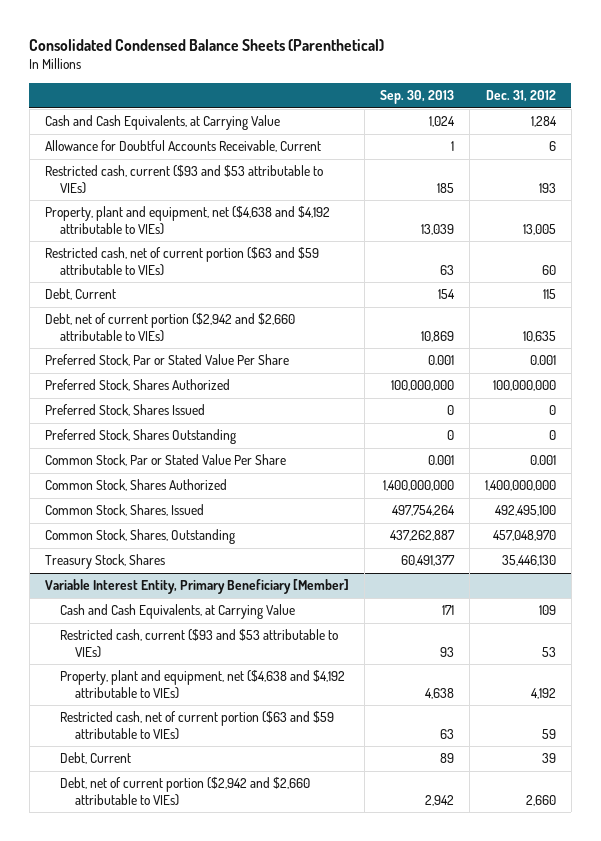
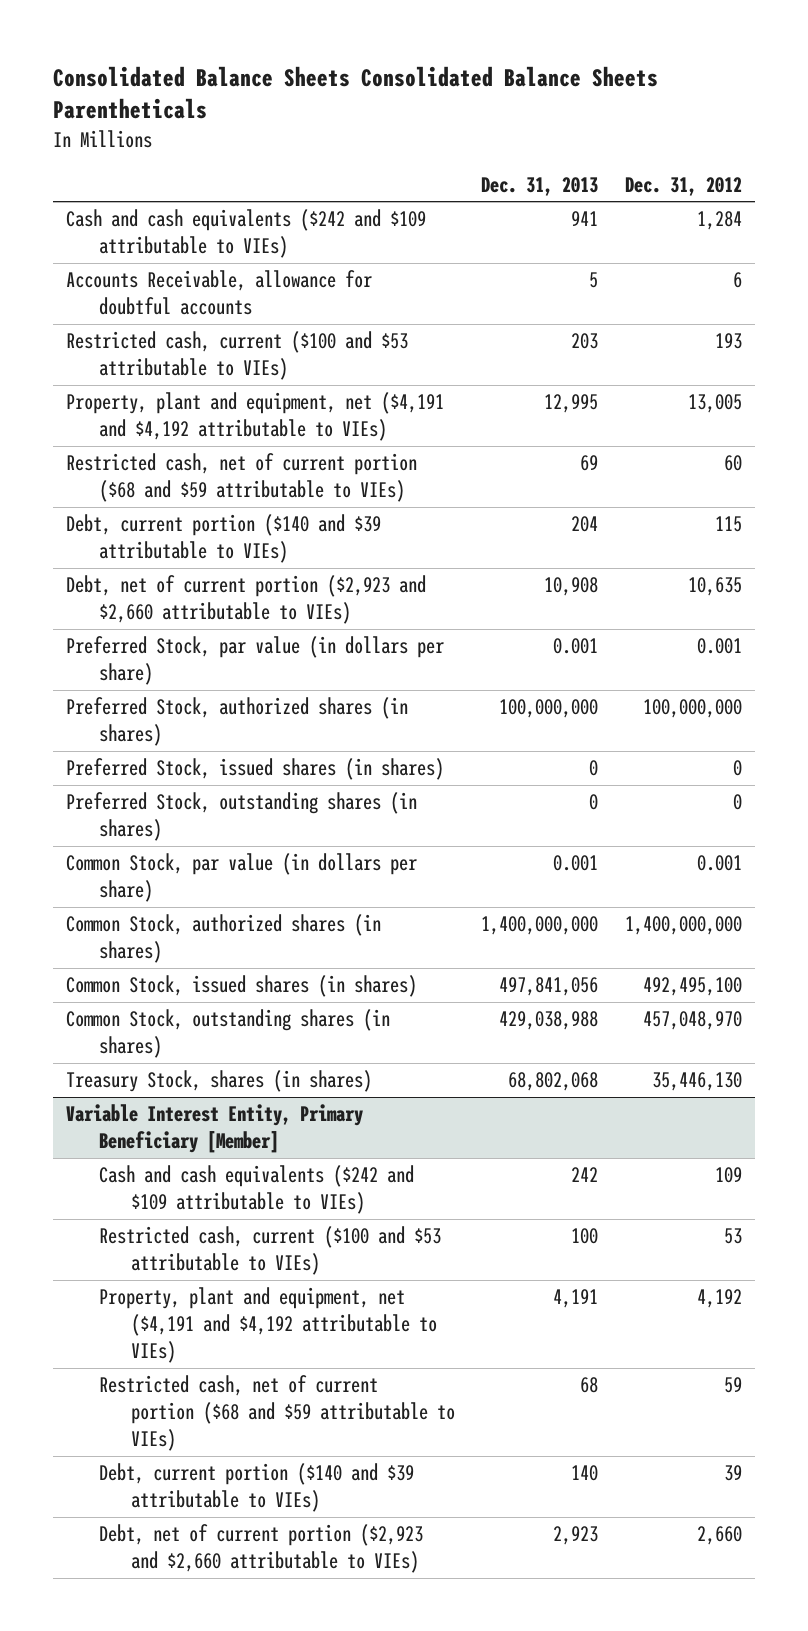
[29,38,385,51] Consolidated Condensed Balance Sheets (Parenthetical) -> [52,65,658,120] Consolidated Balance Sheets Consolidated Balance Sheets Parentheticals
[379,90,454,105] Sep. 30, 2013 -> none
none -> [481,176,599,196] Dec. 31, 2013
[44,115,280,131] Cash and Cash Equivalents, at Carrying Value -> [66,209,427,259] Cash and cash equivalents ($242 and $109 attributable to VIEs)
[44,140,321,153] Allowance for Doubtful Accounts Receivable, Current -> [66,270,373,316] Accounts Receivable, allowance for doubtful accounts
[44,165,323,194] Restricted cash, current ($93 and $53 attributable to VIEs) -> [66,331,409,381] Restricted cash, current ($100 and $53 attributable to VIEs)
[44,206,330,235] Property, plant and equipment, net ($4,638 and $4,192 attributable to VIEs) -> [66,392,445,442] Property, plant and equipment, net ($4,191 and $4,192 attributable to VIEs)
[44,247,319,276] Restricted cash, net of current portion ($63 and $59 attributable to VIEs) -> [66,453,418,503] Restricted cash, net of current portion ($68 and $59 attributable to VIEs)
[44,288,116,301] Debt, Current -> [66,514,382,564] Debt, current portion ($140 and $39 attributable to VIEs)
[44,313,295,342] Debt, net of current portion ($2,942 and $2,660 attributable to VIEs) -> [66,575,427,625] Debt, net of current portion ($2,923 and $2,660 attributable to VIEs)
[44,354,289,367] Preferred Stock, Par or Stated Value Per Share -> [66,636,445,686] Preferred Stock, par value (in dollars per share)
[44,379,230,392] Preferred Stock, Shares Authorized -> [66,697,409,747] Preferred Stock, authorized shares (in shares)
[44,404,205,417] Preferred Stock, Shares Issued -> [66,758,445,781] Preferred Stock, issued shares (in shares)
[44,429,236,445] Preferred Stock, Shares Outstanding -> [66,792,418,842] Preferred Stock, outstanding shares (in shares)
[44,454,286,467] Common Stock, Par or Stated Value Per Share -> [66,853,418,903] Common Stock, par value (in dollars per share)
[44,479,227,492] Common Stock, Shares Authorized -> [66,914,382,964] Common Stock, authorized shares (in shares)
[44,504,204,517] Common Stock, Shares, Issued -> [66,975,418,998] Common Stock, issued shares (in shares)
[44,529,235,545] Common Stock, Shares, Outstanding -> [66,1009,391,1059] Common Stock, outstanding shares (in shares)
[44,554,165,570] Treasury Stock, Shares -> [66,1070,373,1093] Treasury Stock, shares (in shares)
[59,604,295,620] Cash and Cash Equivalents, at Carrying Value -> [98,1165,414,1215] Cash and cash equivalents ($242 and $109 attributable to VIEs)
[59,629,338,658] Restricted cash, current ($93 and $53 attributable to VIEs) -> [98,1226,441,1276] Restricted cash, current ($100 and $53 attributable to VIEs)
[59,670,345,699] Property, plant and equipment, net ($4,638 and $4,192 attributable to VIEs) -> [98,1287,437,1364] Property, plant and equipment, net ($4,191 and $4,192 attributable to VIEs)
[59,711,334,740] Restricted cash, net of current portion ($63 and $59 attributable to VIEs) -> [98,1375,455,1452] Restricted cash, net of current portion ($68 and $59 attributable to VIEs)
[59,752,131,765] Debt, Current -> [98,1463,414,1513] Debt, current portion ($140 and $39 attributable to VIEs)
[59,777,310,806] Debt, net of current portion ($2,942 and $2,660 attributable to VIEs) -> [98,1524,423,1574] Debt, net of current portion ($2,923 and $2,660 attributable to VIEs)

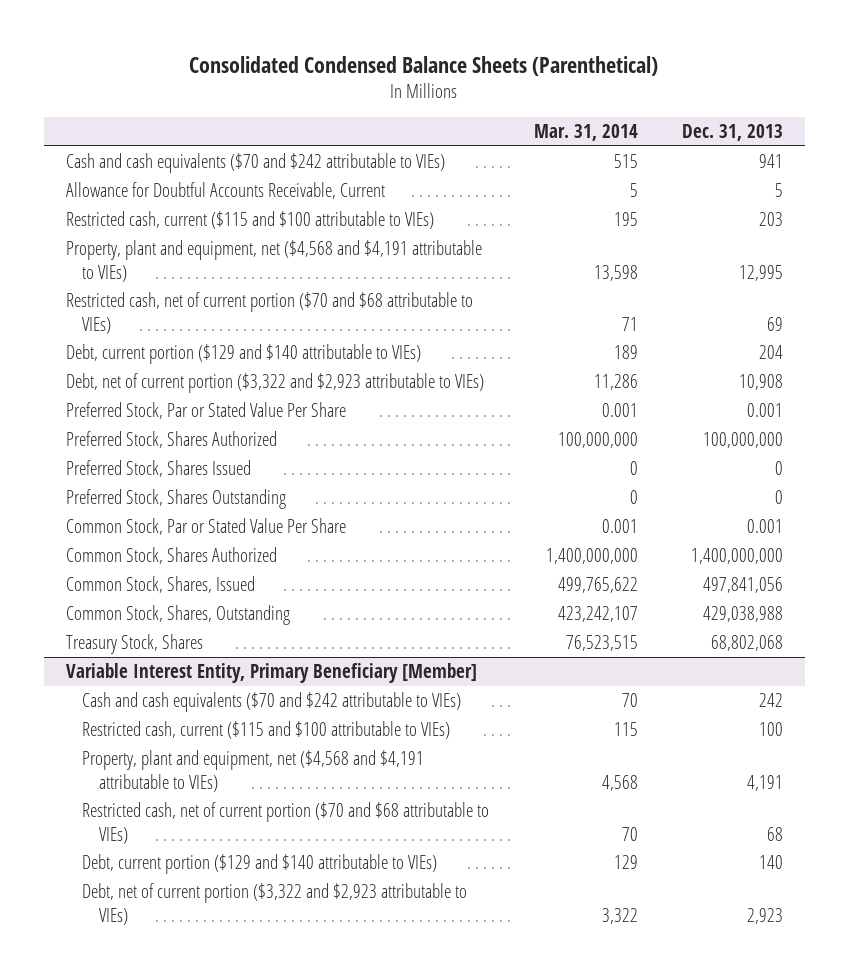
[52,65,658,120] Consolidated Balance Sheets Consolidated Balance Sheets Parentheticals -> [189,55,659,76] Consolidated Condensed Balance Sheets (Parenthetical)
[624,176,742,196] Dec. 31, 2012 -> none
none -> [533,123,638,141] Mar. 31, 2014
[66,209,427,259] Cash and cash equivalents ($242 and $109 attributable to VIEs) -> [65,153,445,174] Cash and cash equivalents ($70 and $242 attributable to VIEs)
[66,270,373,316] Accounts Receivable, allowance for doubtful accounts -> [65,182,385,200] Allowance for Doubtful Accounts Receivable, Current
[66,331,409,381] Restricted cash, current ($100 and $53 attributable to VIEs) -> [65,211,434,230] Restricted cash, current ($115 and $100 attributable to VIEs)
[66,392,445,442] Property, plant and equipment, net ($4,191 and $4,192 attributable to VIEs) -> [65,240,482,282] Property, plant and equipment, net ($4,568 and $4,191 attributable to VIEs)
[66,453,418,503] Restricted cash, net of current portion ($68 and $59 attributable to VIEs) -> [65,292,473,334] Restricted cash, net of current portion ($70 and $68 attributable to VIEs)
[66,514,382,564] Debt, current portion ($140 and $39 attributable to VIEs) -> [65,344,421,365] Debt, current portion ($129 and $140 attributable to VIEs)
[66,575,427,625] Debt, net of current portion ($2,923 and $2,660 attributable to VIEs) -> [65,373,484,394] Debt, net of current portion ($3,322 and $2,923 attributable to VIEs)
[66,636,445,686] Preferred Stock, par value (in dollars per share) -> [65,402,346,420] Preferred Stock, Par or Stated Value Per Share
[66,697,409,747] Preferred Stock, authorized shares (in shares) -> [65,431,277,449] Preferred Stock, Shares Authorized
[66,758,445,781] Preferred Stock, issued shares (in shares) -> [65,460,251,478] Preferred Stock, Shares Issued
[66,792,418,842] Preferred Stock, outstanding shares (in shares) -> [65,489,286,510] Preferred Stock, Shares Outstanding
[66,853,418,903] Common Stock, par value (in dollars per share) -> [65,518,346,536] Common Stock, Par or Stated Value Per Share
[66,914,382,964] Common Stock, authorized shares (in shares) -> [65,547,277,565] Common Stock, Shares Authorized
[66,975,418,998] Common Stock, issued shares (in shares) -> [65,576,255,594] Common Stock, Shares, Issued
[66,1009,391,1059] Common Stock, outstanding shares (in shares) -> [65,605,290,626] Common Stock, Shares, Outstanding
[66,1070,373,1093] Treasury Stock, shares (in shares) -> [65,634,203,655] Treasury Stock, Shares
[98,1165,414,1215] Cash and cash equivalents ($242 and $109 attributable to VIEs) -> [82,692,462,713] Cash and cash equivalents ($70 and $242 attributable to VIEs)
[98,1226,441,1276] Restricted cash, current ($100 and $53 attributable to VIEs) -> [82,721,451,740] Restricted cash, current ($115 and $100 attributable to VIEs)
[98,1287,437,1364] Property, plant and equipment, net ($4,191 and $4,192 attributable to VIEs) -> [82,750,425,792] Property, plant and equipment, net ($4,568 and $4,191 attributable to VIEs)
[98,1375,455,1452] Restricted cash, net of current portion ($68 and $59 attributable to VIEs) -> [82,802,490,844] Restricted cash, net of current portion ($70 and $68 attributable to VIEs)
[98,1463,414,1513] Debt, current portion ($140 and $39 attributable to VIEs) -> [82,854,438,875] Debt, current portion ($129 and $140 attributable to VIEs)
[98,1524,423,1574] Debt, net of current portion ($2,923 and $2,660 attributable to VIEs) -> [82,883,468,925] Debt, net of current portion ($3,322 and $2,923 attributable to VIEs)

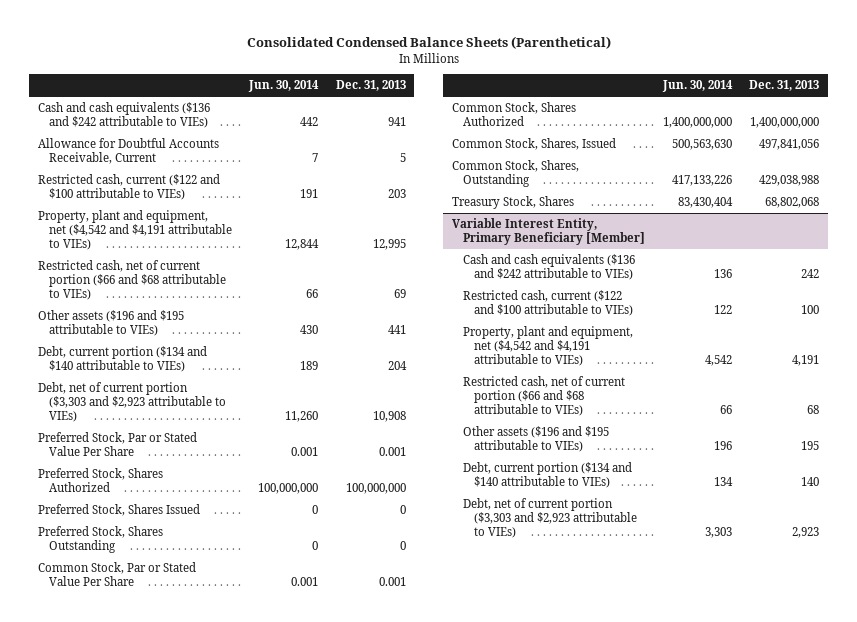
[533,123,638,141] Mar. 31, 2014 -> none
none -> [248,80,320,93] Jun. 30, 2014
[65,153,445,174] Cash and cash equivalents ($70 and $242 attributable to VIEs) -> [38,102,211,129] Cash and cash equivalents ($136 and $242 attributable to VIEs)
[65,211,434,230] Restricted cash, current ($115 and $100 attributable to VIEs) -> [38,174,221,201] Restricted cash, current ($122 and $100 attributable to VIEs)
[65,240,482,282] Property, plant and equipment, net ($4,568 and $4,191 attributable to VIEs) -> [38,210,233,251] Property, plant and equipment, net ($4,542 and $4,191 attributable to VIEs)
[65,292,473,334] Restricted cash, net of current portion ($70 and $68 attributable to VIEs) -> [38,260,227,301] Restricted cash, net of current portion ($66 and $68 attributable to VIEs)
none -> [38,310,185,337] Other assets ($196 and $195 attributable to VIEs)
[65,344,421,365] Debt, current portion ($129 and $140 attributable to VIEs) -> [38,346,208,373] Debt, current portion ($134 and $140 attributable to VIEs)
[65,373,484,394] Debt, net of current portion ($3,322 and $2,923 attributable to VIEs) -> [38,382,227,423] Debt, net of current portion ($3,303 and $2,923 attributable to VIEs)
[82,692,462,713] Cash and cash equivalents ($70 and $242 attributable to VIEs) -> [462,254,635,281] Cash and cash equivalents ($136 and $242 attributable to VIEs)
[82,721,451,740] Restricted cash, current ($115 and $100 attributable to VIEs) -> [462,290,633,317] Restricted cash, current ($122 and $100 attributable to VIEs)
[82,750,425,792] Property, plant and equipment, net ($4,568 and $4,191 attributable to VIEs) -> [462,326,633,367] Property, plant and equipment, net ($4,542 and $4,191 attributable to VIEs)
[82,802,490,844] Restricted cash, net of current portion ($70 and $68 attributable to VIEs) -> [462,376,625,417] Restricted cash, net of current portion ($66 and $68 attributable to VIEs)
none -> [462,426,609,453] Other assets ($196 and $195 attributable to VIEs)
[82,854,438,875] Debt, current portion ($129 and $140 attributable to VIEs) -> [462,462,632,489] Debt, current portion ($134 and $140 attributable to VIEs)
[82,883,468,925] Debt, net of current portion ($3,322 and $2,923 attributable to VIEs) -> [462,498,637,539] Debt, net of current portion ($3,303 and $2,923 attributable to VIEs)

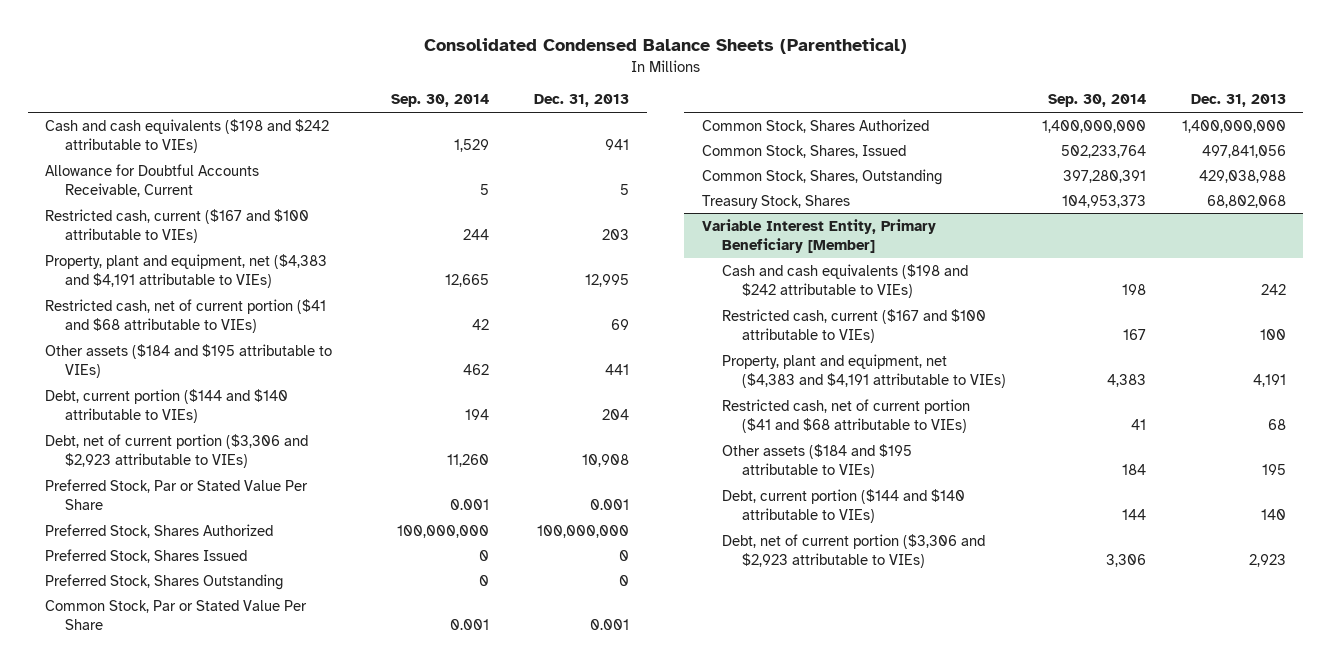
[248,80,320,93] Jun. 30, 2014 -> none
none -> [391,94,490,108] Sep. 30, 2014
[38,102,211,129] Cash and cash equivalents ($136 and $242 attributable to VIEs) -> [45,118,330,154] Cash and cash equivalents ($198 and $242 attributable to VIEs)
[38,174,221,201] Restricted cash, current ($122 and $100 attributable to VIEs) -> [45,208,310,244] Restricted cash, current ($167 and $100 attributable to VIEs)
[38,210,233,251] Property, plant and equipment, net ($4,542 and $4,191 attributable to VIEs) -> [45,253,328,289] Property, plant and equipment, net ($4,383 and $4,191 attributable to VIEs)
[38,260,227,301] Restricted cash, net of current portion ($66 and $68 attributable to VIEs) -> [45,298,327,334] Restricted cash, net of current portion ($41 and $68 attributable to VIEs)
[38,310,185,337] Other assets ($196 and $195 attributable to VIEs) -> [45,343,333,379] Other assets ($184 and $195 attributable to VIEs)
[38,346,208,373] Debt, current portion ($134 and $140 attributable to VIEs) -> [45,388,289,424] Debt, current portion ($144 and $140 attributable to VIEs)
[38,382,227,423] Debt, net of current portion ($3,303 and $2,923 attributable to VIEs) -> [45,433,309,469] Debt, net of current portion ($3,306 and $2,923 attributable to VIEs)
[462,254,635,281] Cash and cash equivalents ($136 and $242 attributable to VIEs) -> [722,263,969,299] Cash and cash equivalents ($198 and $242 attributable to VIEs)
[462,290,633,317] Restricted cash, current ($122 and $100 attributable to VIEs) -> [722,308,987,344] Restricted cash, current ($167 and $100 attributable to VIEs)
[462,326,633,367] Property, plant and equipment, net ($4,542 and $4,191 attributable to VIEs) -> [722,353,1007,389] Property, plant and equipment, net ($4,383 and $4,191 attributable to VIEs)
[462,376,625,417] Restricted cash, net of current portion ($66 and $68 attributable to VIEs) -> [722,398,971,434] Restricted cash, net of current portion ($41 and $68 attributable to VIEs)
[462,426,609,453] Other assets ($196 and $195 attributable to VIEs) -> [722,443,913,479] Other assets ($184 and $195 attributable to VIEs)
[462,462,632,489] Debt, current portion ($134 and $140 attributable to VIEs) -> [722,488,966,524] Debt, current portion ($144 and $140 attributable to VIEs)
[462,498,637,539] Debt, net of current portion ($3,303 and $2,923 attributable to VIEs) -> [722,533,986,569] Debt, net of current portion ($3,306 and $2,923 attributable to VIEs)

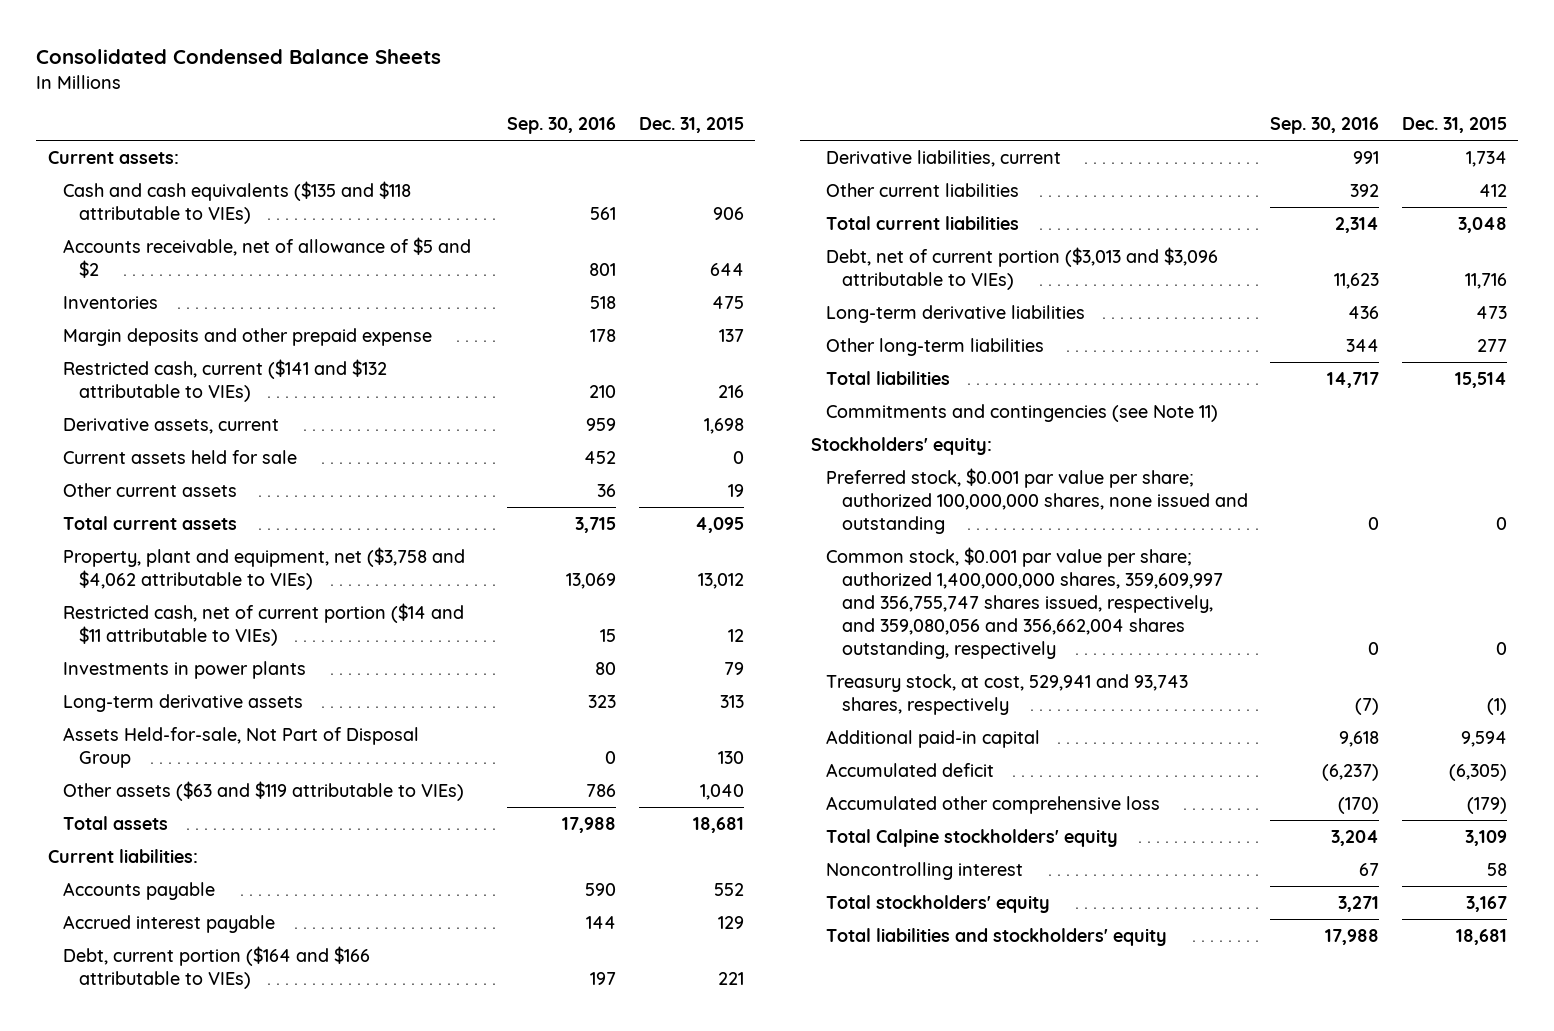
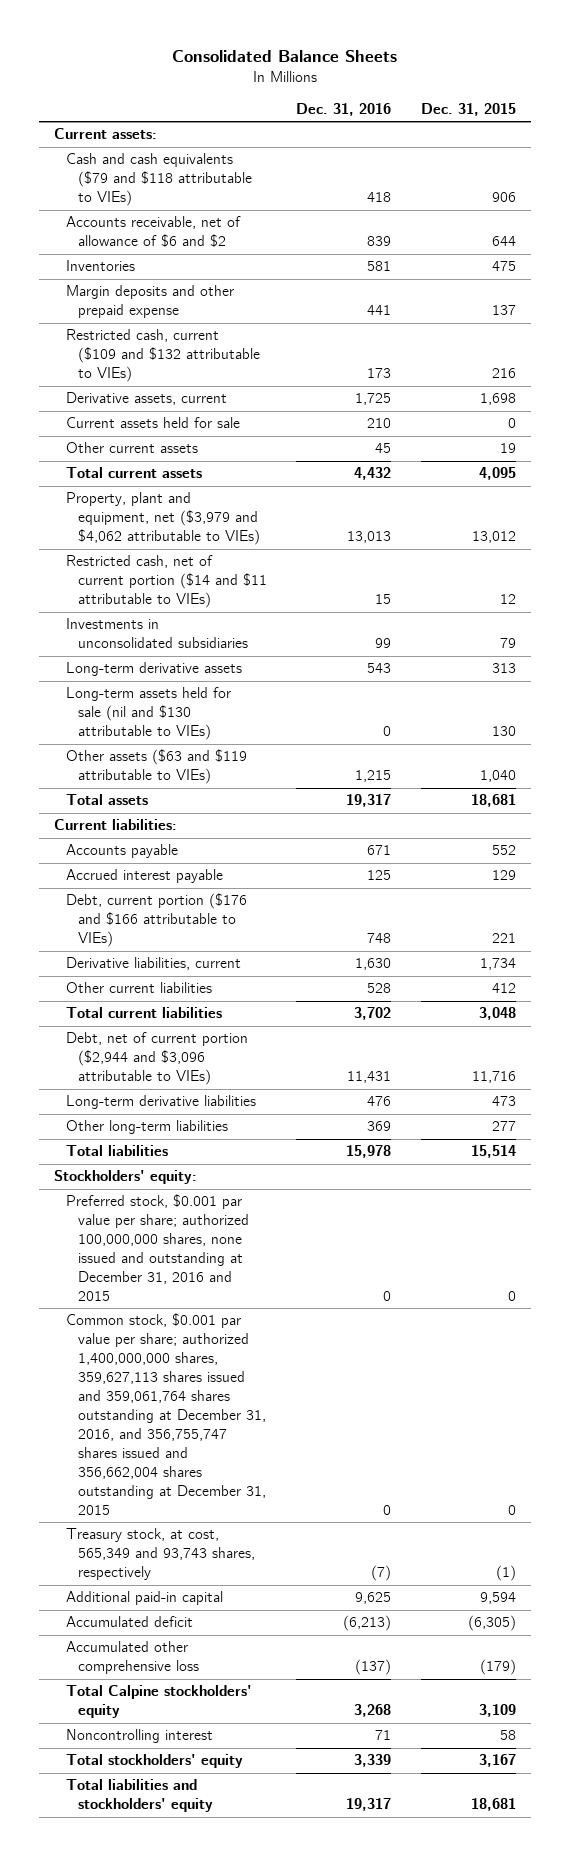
[36,49,442,65] Consolidated Condensed Balance Sheets -> [171,49,397,62] Consolidated Balance Sheets
[507,116,617,134] Sep. 30, 2016 -> none
none -> [296,102,392,116] Dec. 31, 2016
[63,181,412,224] Cash and cash equivalents ($135 and $118 attributable to VIEs) -> [65,153,252,207] Cash and cash equivalents ($79 and $118 attributable to VIEs)
[63,237,472,278] Accounts receivable, net of allowance of $5 and $2 -> [65,216,241,248] Accounts receivable, net of allowance of $6 and $2
[63,359,388,402] Restricted cash, current ($141 and $132 attributable to VIEs) -> [65,329,260,383] Restricted cash, current ($109 and $132 attributable to VIEs)
[63,547,466,590] Property, plant and equipment, net ($3,758 and $4,062 attributable to VIEs) -> [65,492,260,546] Property, plant and equipment, net ($3,979 and $4,062 attributable to VIEs)
[63,661,307,680] Investments in power plants -> [65,618,248,649] Investments in unconsolidated subsidiaries
[63,727,420,768] Assets Held-for-sale, Not Part of Disposal Group -> [65,687,231,741] Long-term assets held for sale (nil and $130 attributable to VIEs)
[63,946,371,989] Debt, current portion ($164 and $166 attributable to VIEs) -> [65,893,247,948] Debt, current portion ($176 and $166 attributable to VIEs)
[826,247,1219,290] Debt, net of current portion ($3,013 and $3,096 attributable to VIEs) -> [65,1032,248,1086] Debt, net of current portion ($2,944 and $3,096 attributable to VIEs)
[826,404,1219,423] Commitments and contingencies (see Note 11) -> none
[826,468,1249,534] Preferred stock, $0.001 par value per share; authorized 100,000,000 shares, none issued and outstanding -> [65,1194,249,1302] Preferred stock, $0.001 par value per share; authorized 100,000,000 shares, none issued and outstanding at December 31, 2016 and 2015
[826,547,1224,659] Common stock, $0.001 par value per share; authorized 1,400,000,000 shares, 359,609,997 and 356,755,747 shares issued, respectively, and 359,080,056 and 356,662,004 shares outstanding, respectively -> [65,1313,266,1515] Common stock, $0.001 par value per share; authorized 1,400,000,000 shares, 359,627,113 shares issued and 359,061,764 shares outstanding at December 31, 2016, and 356,755,747 shares issued and 356,662,004 shares outstanding at December 31, 2015
[826,674,1189,715] Treasury stock, at cost, 529,941 and 93,743 shares, respectively -> [65,1528,255,1581] Treasury stock, at cost, 565,349 and 93,743 shares, respectively

